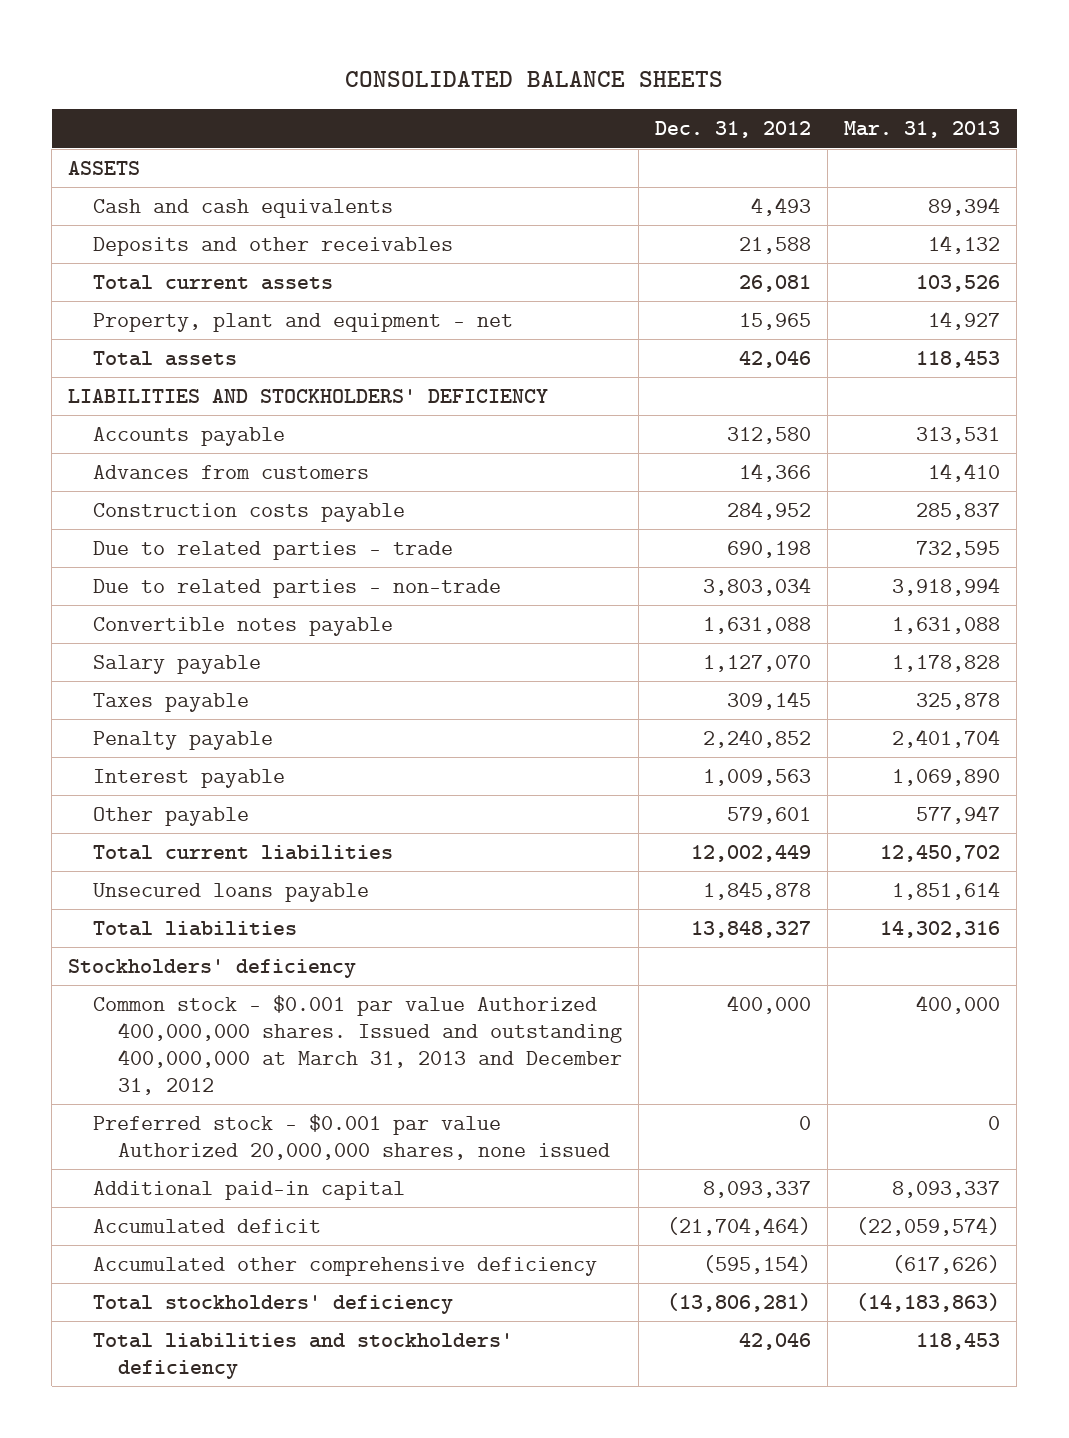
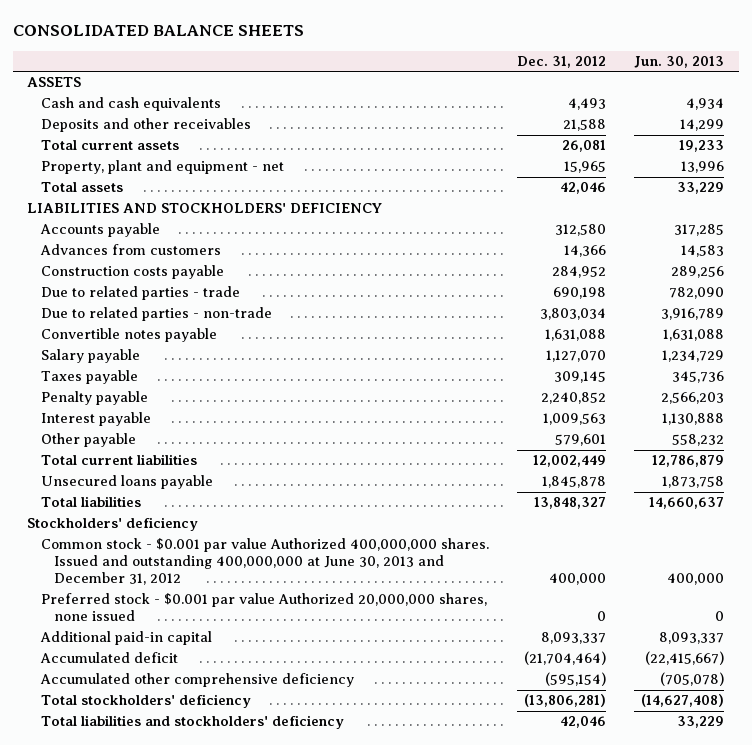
[844,121,1001,139] Mar. 31, 2013 -> none
none -> [634,56,725,69] Jun. 30, 2013
[93,994,622,1095] Common stock - $0.001 par value Authorized 400,000,000 shares. Issued and outstanding 400,000,000 at March 31, 2013 and December 31, 2012 -> [40,538,489,586] Common stock - $0.001 par value Authorized 400,000,000 shares. Issued and outstanding 400,000,000 at June 30, 2013 and December 31, 2012

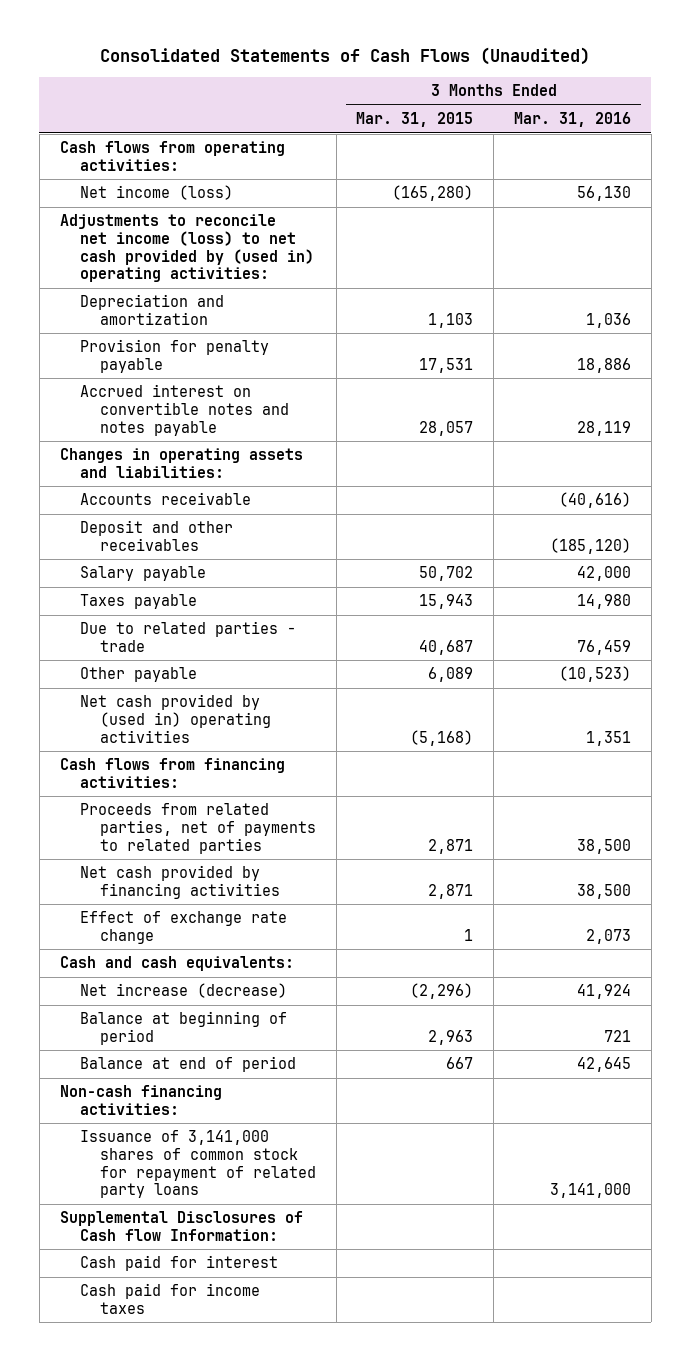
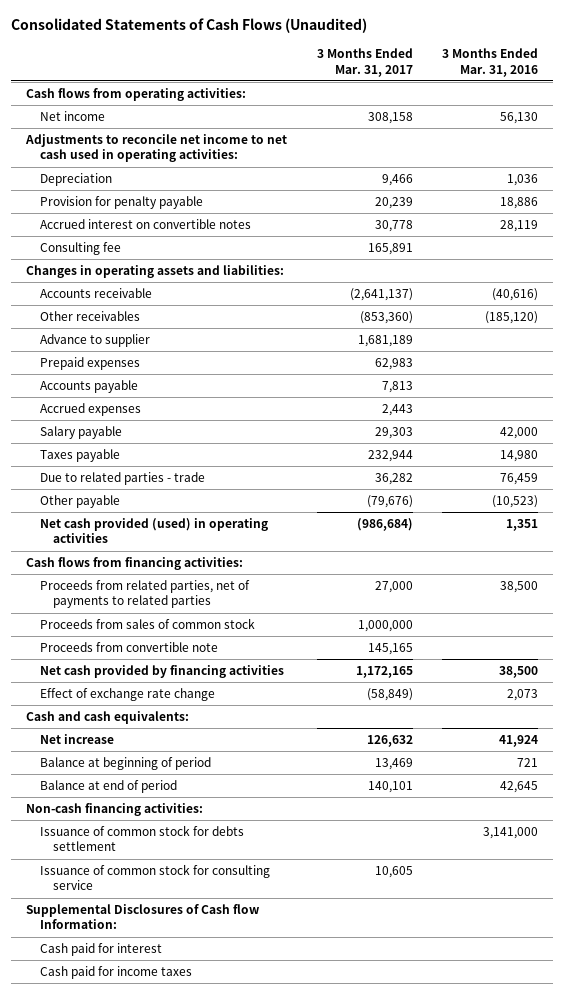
[356,112,474,128] Mar. 31, 2015 -> none
none -> [316,48,413,77] 3 Months Ended Mar. 31, 2017
[79,185,233,201] Net income (loss) -> [39,111,105,122] Net income
[59,214,314,283] Adjustments to reconcile net income (loss) to net cash provided by (used in) operating activities: -> [24,134,287,163] Adjustments to reconcile net income to net cash used in operating activities:
[79,294,224,325] Depreciation and amortization -> [39,173,112,187] Depreciation
[79,384,289,436] Accrued interest on convertible notes and notes payable -> [39,219,251,230] Accrued interest on convertible notes
none -> [39,242,121,256] Consulting fee
[79,520,233,551] Deposit and other receivables -> [39,311,140,322] Other receivables
none -> [39,334,150,348] Advance to supplier
none -> [39,357,140,371] Prepaid expenses
none -> [39,380,138,394] Accounts payable
none -> [39,403,141,417] Accrued expenses
[79,694,271,743] Net cash provided by (used in) operating activities -> [39,518,268,544] Net cash provided (used) in operating activities
none -> [39,618,255,630] Proceeds from sales of common stock
none -> [39,642,218,653] Proceeds from convertible note
[79,983,287,999] Net increase (decrease) -> [39,734,114,745] Net increase
[79,1130,316,1199] Issuance of 3,141,000 shares of common stock for repayment of related party loans -> [39,825,244,852] Issuance of common stock for debts settlement
none -> [39,864,270,891] Issuance of common stock for consulting service

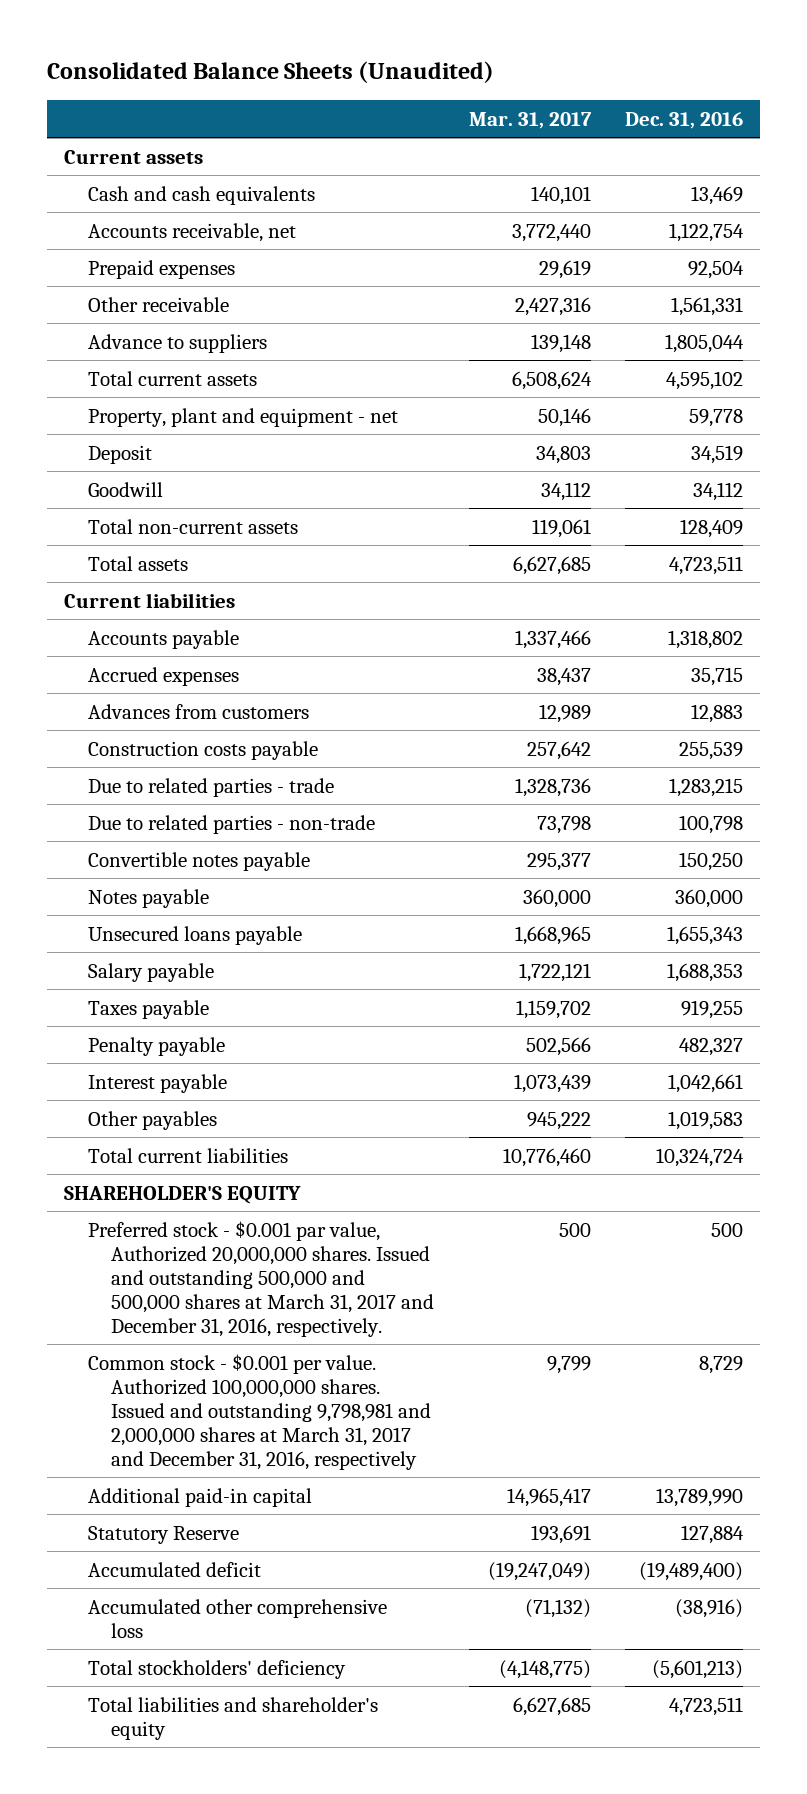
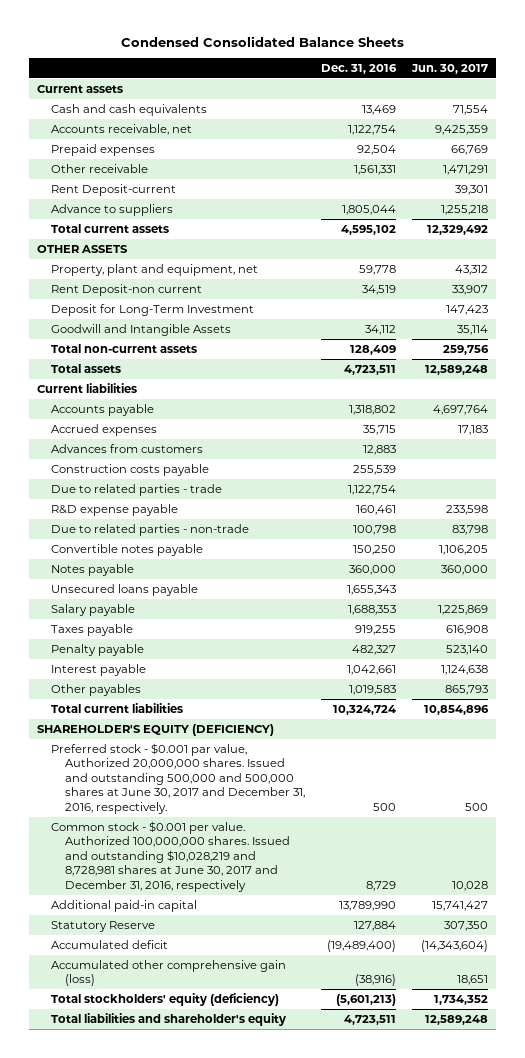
[46,61,494,84] Consolidated Balance Sheets (Unaudited) -> [120,35,404,47] Condensed Consolidated Balance Sheets
[468,112,592,130] Mar. 31, 2017 -> none
none -> [411,63,489,74] Jun. 30, 2017
none -> [50,183,176,196] Rent Deposit-current
none -> [37,244,129,253] OTHER ASSETS
[87,407,398,427] Property, plant and equipment - net -> [50,263,258,276] Property, plant and equipment, net
[87,444,152,464] Deposit -> [50,283,202,296] Rent Deposit-non current
none -> [50,303,254,316] Deposit for Long-Term Investment
[87,481,163,497] Goodwill -> [50,323,231,336] Goodwill and Intangible Assets
[669,777,744,797] 1,283,215 -> [347,484,396,495] 1,122,754
none -> [50,503,178,516] R&D expense payable
[64,1185,302,1204] SHAREHOLDER'S EQUITY -> [37,723,275,736] SHAREHOLDER'S EQUITY (DEFICIENCY)
[87,1220,435,1338] Preferred stock - $0.001 par value, Authorized 20,000,000 shares. Issued and outstanding 500,000 and 500,000 shares at March 31, 2017 and December 31, 2016, respectively. -> [50,742,305,814] Preferred stock - $0.001 par value, Authorized 20,000,000 shares. Issued and outstanding 500,000 and 500,000 shares at June 30, 2017 and December 31, 2016, respectively.
[87,1353,432,1471] Common stock - $0.001 per value. Authorized 100,000,000 shares. Issued and outstanding 9,798,981 and 2,000,000 shares at March 31, 2017 and December 31, 2016, respectively -> [50,820,290,892] Common stock - $0.001 per value. Authorized 100,000,000 shares. Issued and outstanding $10,028,219 and 8,728,981 shares at June 30, 2017 and December 31, 2016, respectively
[87,1598,387,1638] Accumulated other comprehensive loss -> [50,959,286,987] Accumulated other comprehensive gain (loss)
[87,1659,346,1679] Total stockholders' deficiency -> [50,992,279,1006] Total stockholders' equity (deficiency)

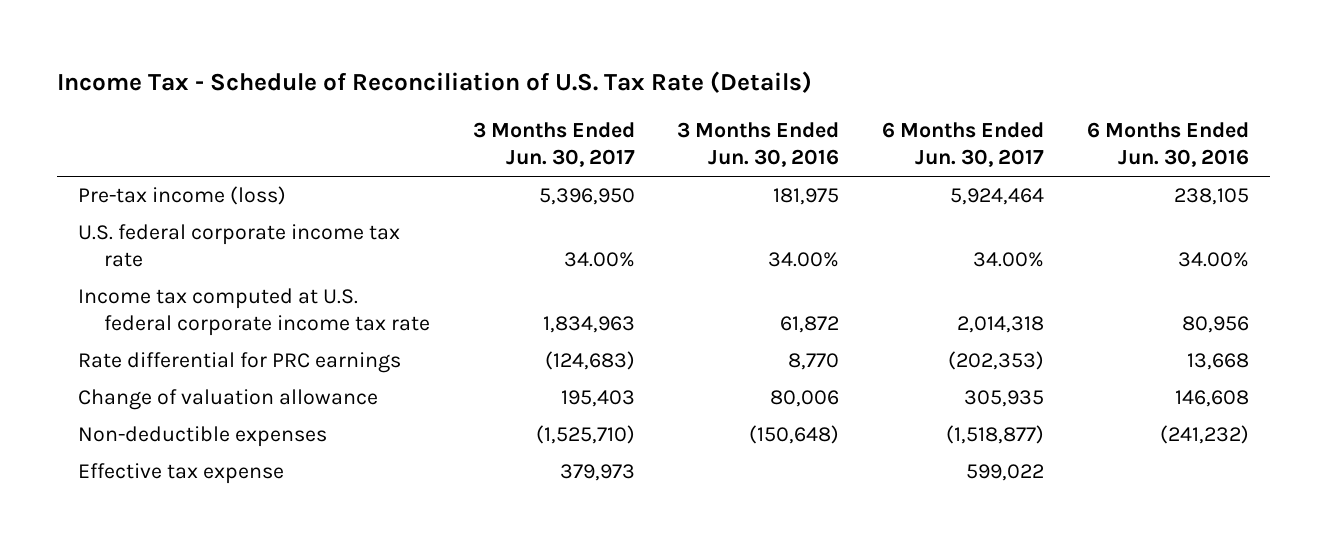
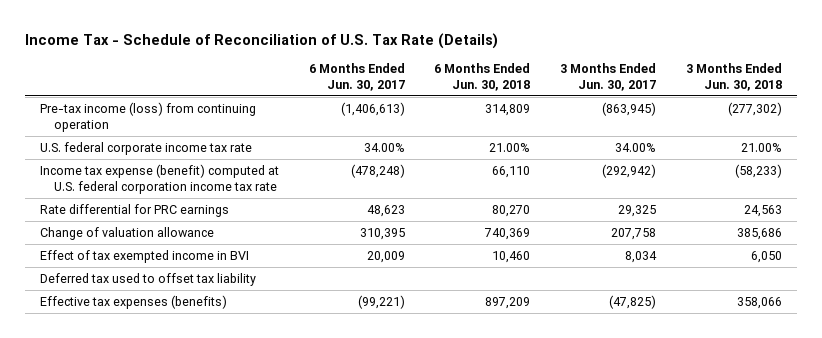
[677,122,840,168] 3 Months Ended Jun. 30, 2016 -> none
[1086,122,1249,168] 6 Months Ended Jun. 30, 2016 -> none
none -> [434,63,531,91] 6 Months Ended Jun. 30, 2018
none -> [685,63,782,91] 3 Months Ended Jun. 30, 2018
[78,186,287,206] Pre-tax income (loss) -> [40,101,257,132] Pre-tax income (loss) from continuing operation
[538,188,635,206] 5,396,950 -> [602,101,657,116] (863,945)
[950,188,1045,206] 5,924,464 -> [340,101,405,116] (1,406,613)
[78,426,328,448] Non-deductible expenses -> none
[78,288,431,337] Income tax computed at U.S. federal corporate income tax rate -> [40,163,280,194] Income tax expense (benefit) computed at U.S. federal corporation income tax rate
[542,316,635,334] 1,834,963 -> [602,163,657,178] (292,942)
[957,316,1045,334] 2,014,318 -> [350,163,405,178] (478,248)
[544,351,635,371] (124,683) -> [618,204,657,217] 29,325
[948,351,1045,371] (202,353) -> [366,204,405,217] 48,623
[560,390,635,408] 195,403 -> [611,227,657,240] 207,758
[964,390,1045,408] 305,935 -> [359,227,405,240] 310,395
none -> [40,249,250,263] Effect of tax exempted income in BVI
none -> [40,272,257,286] Deferred tax used to offset tax liability
[78,463,285,485] Effective tax expense -> [40,294,228,309] Effective tax expenses (benefits)
[559,464,635,482] 379,973 -> [609,294,657,309] (47,825)
[966,464,1045,482] 599,022 -> [357,294,405,309] (99,221)

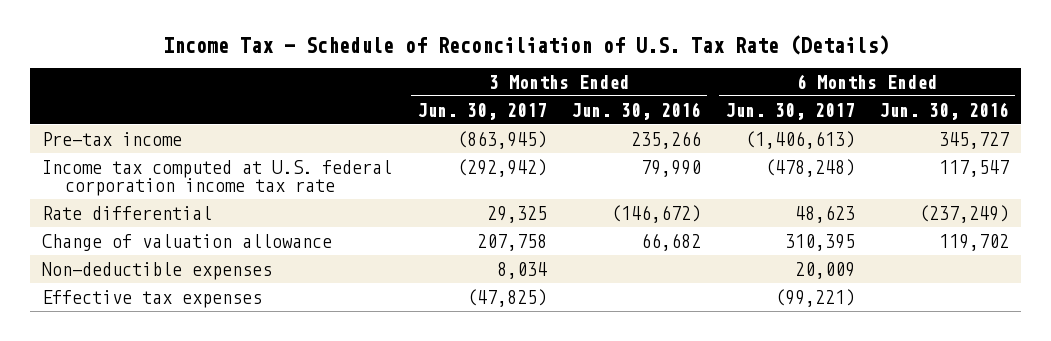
[434,63,531,91] 6 Months Ended Jun. 30, 2018 -> none
[685,63,782,91] 3 Months Ended Jun. 30, 2018 -> none
none -> [570,101,701,120] Jun. 30, 2016
none -> [878,101,1009,120] Jun. 30, 2016
[40,141,253,155] U.S. federal corporate income tax rate -> none
[40,101,257,132] Pre-tax income (loss) from continuing operation -> [42,131,183,146] Pre-tax income
[40,163,280,194] Income tax expense (benefit) computed at U.S. federal corporation income tax rate -> [42,159,393,197] Income tax computed at U.S. federal corporation income tax rate
[40,203,230,217] Rate differential for PRC earnings -> [42,205,213,220] Rate differential
[40,272,257,286] Deferred tax used to offset tax liability -> none
[40,249,250,263] Effect of tax exempted income in BVI -> [42,261,273,280] Non-deductible expenses
[40,294,228,309] Effective tax expenses (benefits) -> [42,289,263,308] Effective tax expenses

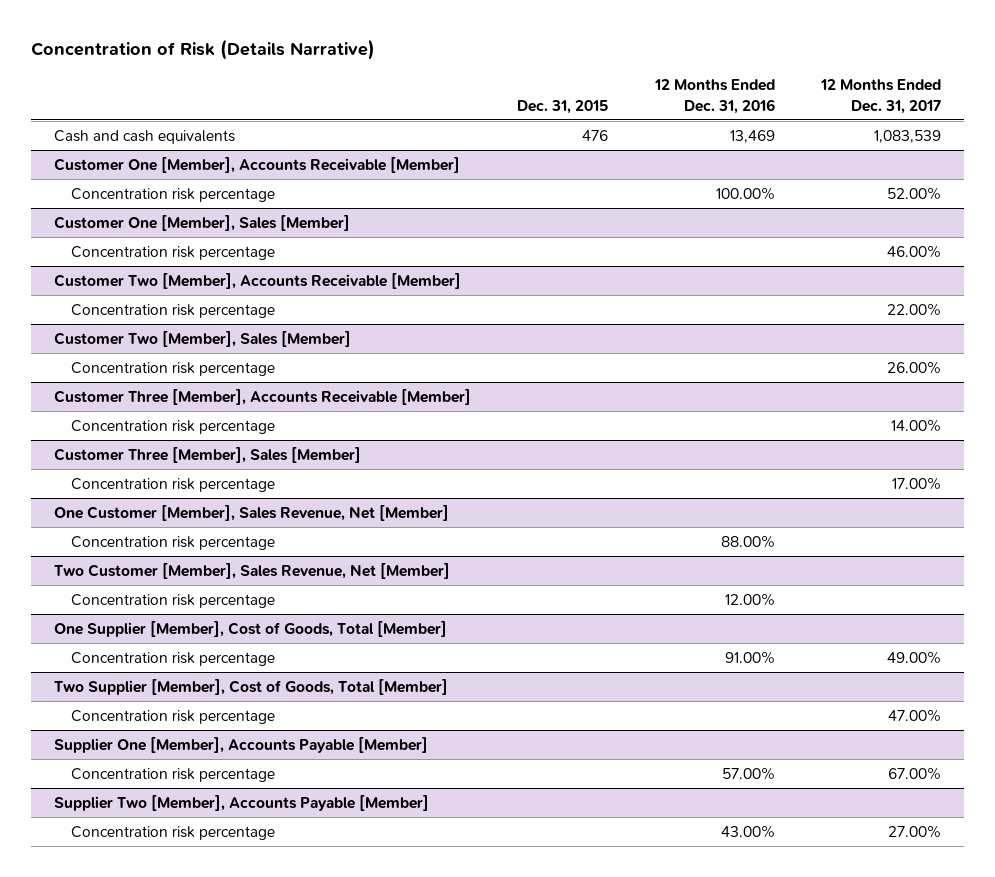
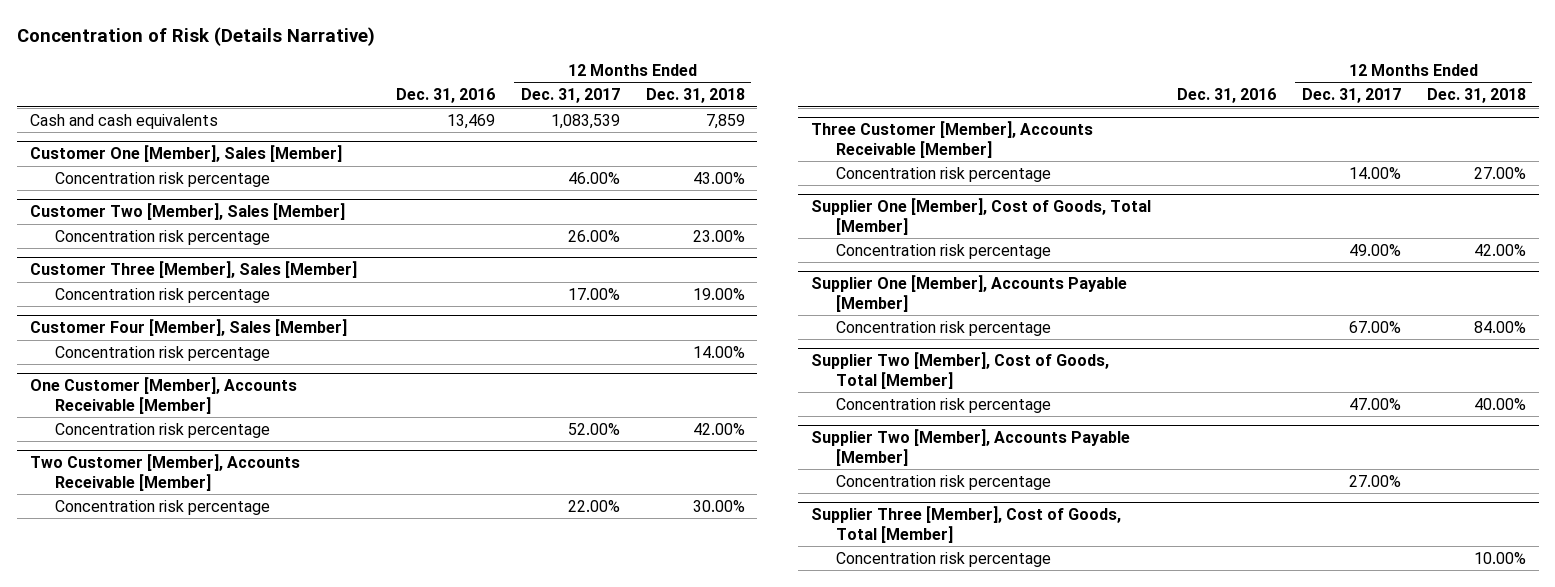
[517,99,609,114] Dec. 31, 2015 -> none
[653,79,775,114] 12 Months Ended Dec. 31, 2016 -> none
none -> [395,88,495,104] Dec. 31, 2016
none -> [645,88,745,104] Dec. 31, 2018
[54,156,461,173] Customer One [Member], Accounts Receivable [Member] -> none
[70,187,275,202] Concentration risk percentage -> none
[54,272,462,289] Customer Two [Member], Accounts Receivable [Member] -> none
[70,303,275,318] Concentration risk percentage -> none
[54,388,472,405] Customer Three [Member], Accounts Receivable [Member] -> none
[70,419,275,434] Concentration risk percentage -> none
[54,504,450,521] One Customer [Member], Sales Revenue, Net [Member] -> none
[70,535,275,550] Concentration risk percentage -> none
[54,562,451,579] Two Customer [Member], Sales Revenue, Net [Member] -> none
none -> [29,319,347,337] Customer Four [Member], Sales [Member]
none -> [29,377,297,414] One Customer [Member], Accounts Receivable [Member]
none -> [54,422,270,438] Concentration risk percentage
none -> [29,454,300,491] Two Customer [Member], Accounts Receivable [Member]
none -> [54,499,270,515] Concentration risk percentage
none -> [810,121,1093,158] Three Customer [Member], Accounts Receivable [Member]
none -> [835,166,1051,182] Concentration risk percentage
[54,620,448,637] One Supplier [Member], Cost of Goods, Total [Member] -> [810,198,1151,235] Supplier One [Member], Cost of Goods, Total [Member]
[54,678,449,695] Two Supplier [Member], Cost of Goods, Total [Member] -> none
[70,709,275,724] Concentration risk percentage -> none
none -> [810,352,1109,389] Supplier Two [Member], Cost of Goods, Total [Member]
none -> [835,397,1051,413] Concentration risk percentage
none -> [810,506,1121,543] Supplier Three [Member], Cost of Goods, Total [Member]
none -> [835,551,1051,567] Concentration risk percentage

